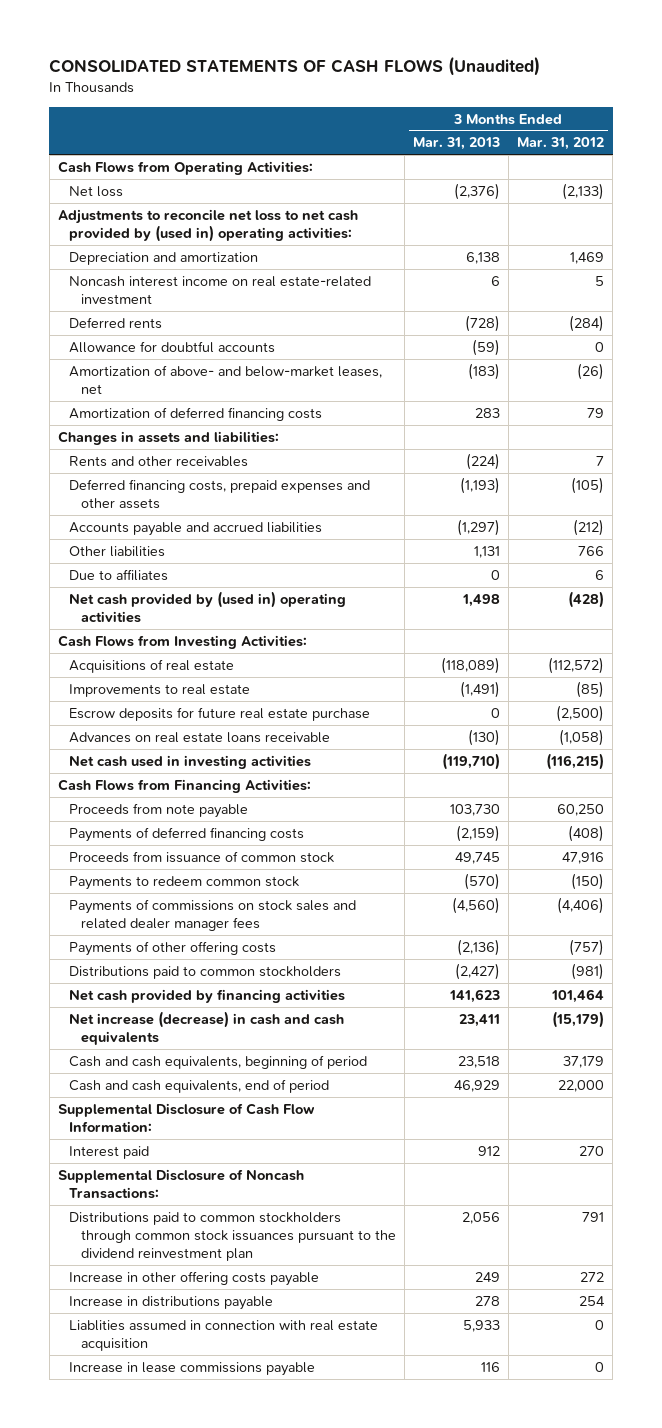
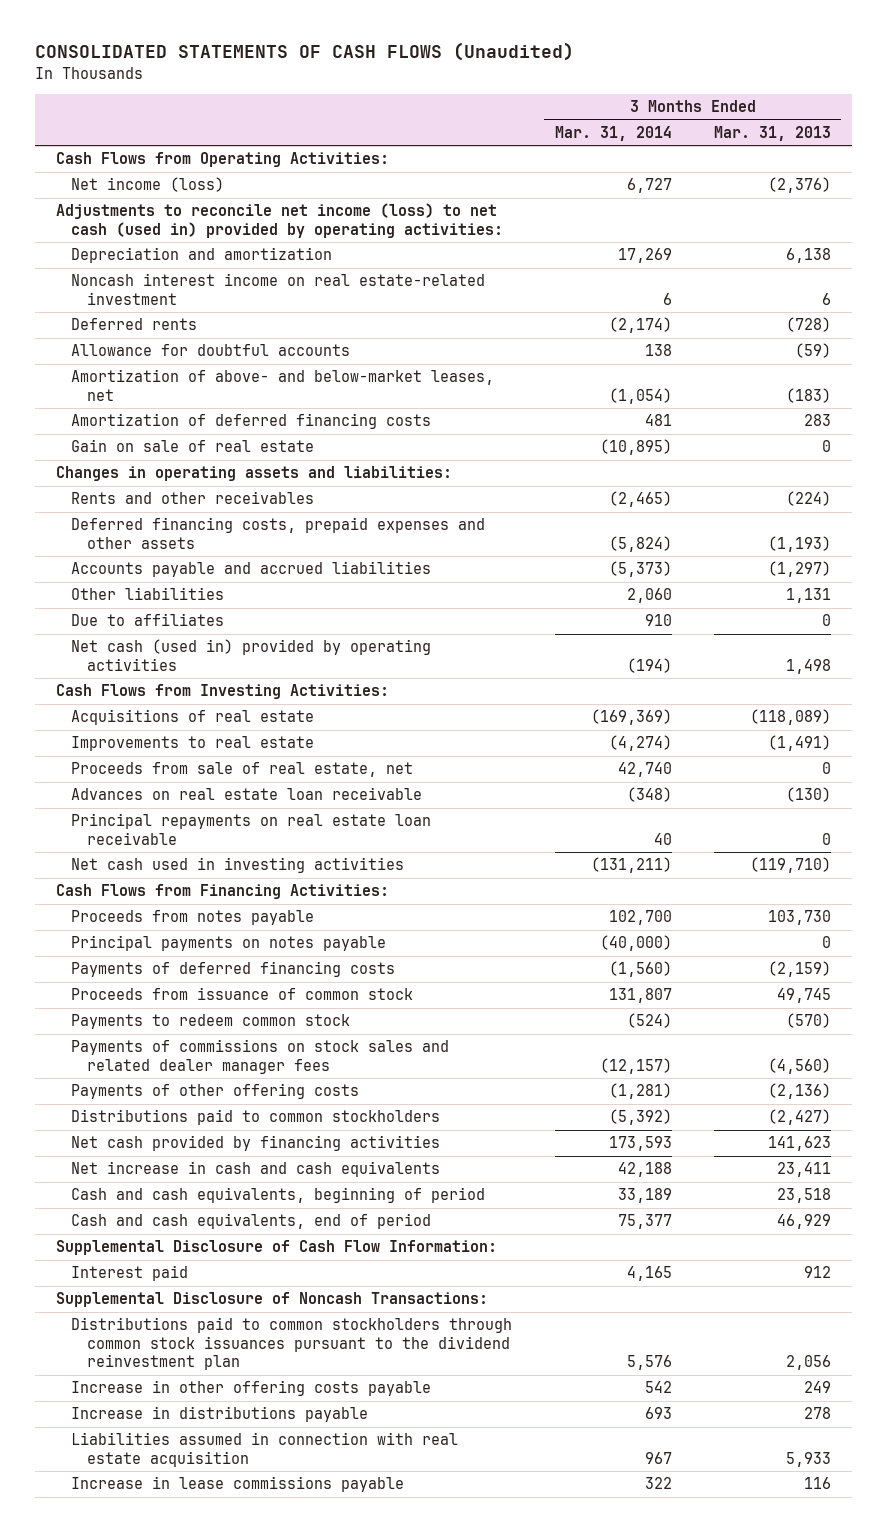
[517,137,605,151] Mar. 31, 2012 -> none
none -> [554,125,672,141] Mar. 31, 2014
[69,185,124,197] Net loss -> [71,177,225,193] Net income (loss)
[58,208,359,242] Adjustments to reconcile net loss to net cash provided by (used in) operating activities: -> [55,203,504,238] Adjustments to reconcile net income (loss) to net cash (used in) provided by operating activities:
none -> [71,439,315,453] Gain on sale of real estate
[58,430,280,445] Changes in assets and liabilities: -> [55,466,452,482] Changes in operating assets and liabilities:
[69,590,347,623] Net cash provided by (used in) operating activities -> [71,639,432,671] Net cash (used in) provided by operating activities
[69,706,371,721] Escrow deposits for future real estate purchase -> none
none -> [71,762,414,778] Proceeds from sale of real estate, net
[69,731,331,743] Advances on real estate loans receivable -> [71,787,423,801] Advances on real estate loan receivable
none -> [71,813,432,845] Principal repayments on real estate loan receivable
[69,802,249,818] Proceeds from note payable -> [71,910,315,926] Proceeds from notes payable
none -> [71,935,387,952] Principal payments on notes payable
[69,1010,345,1045] Net increase (decrease) in cash and cash equivalents -> [71,1161,441,1178] Net increase in cash and cash equivalents
[69,1319,379,1351] Liablities assumed in connection with real estate acquisition -> [71,1432,459,1467] Liabilities assumed in connection with real estate acquisition

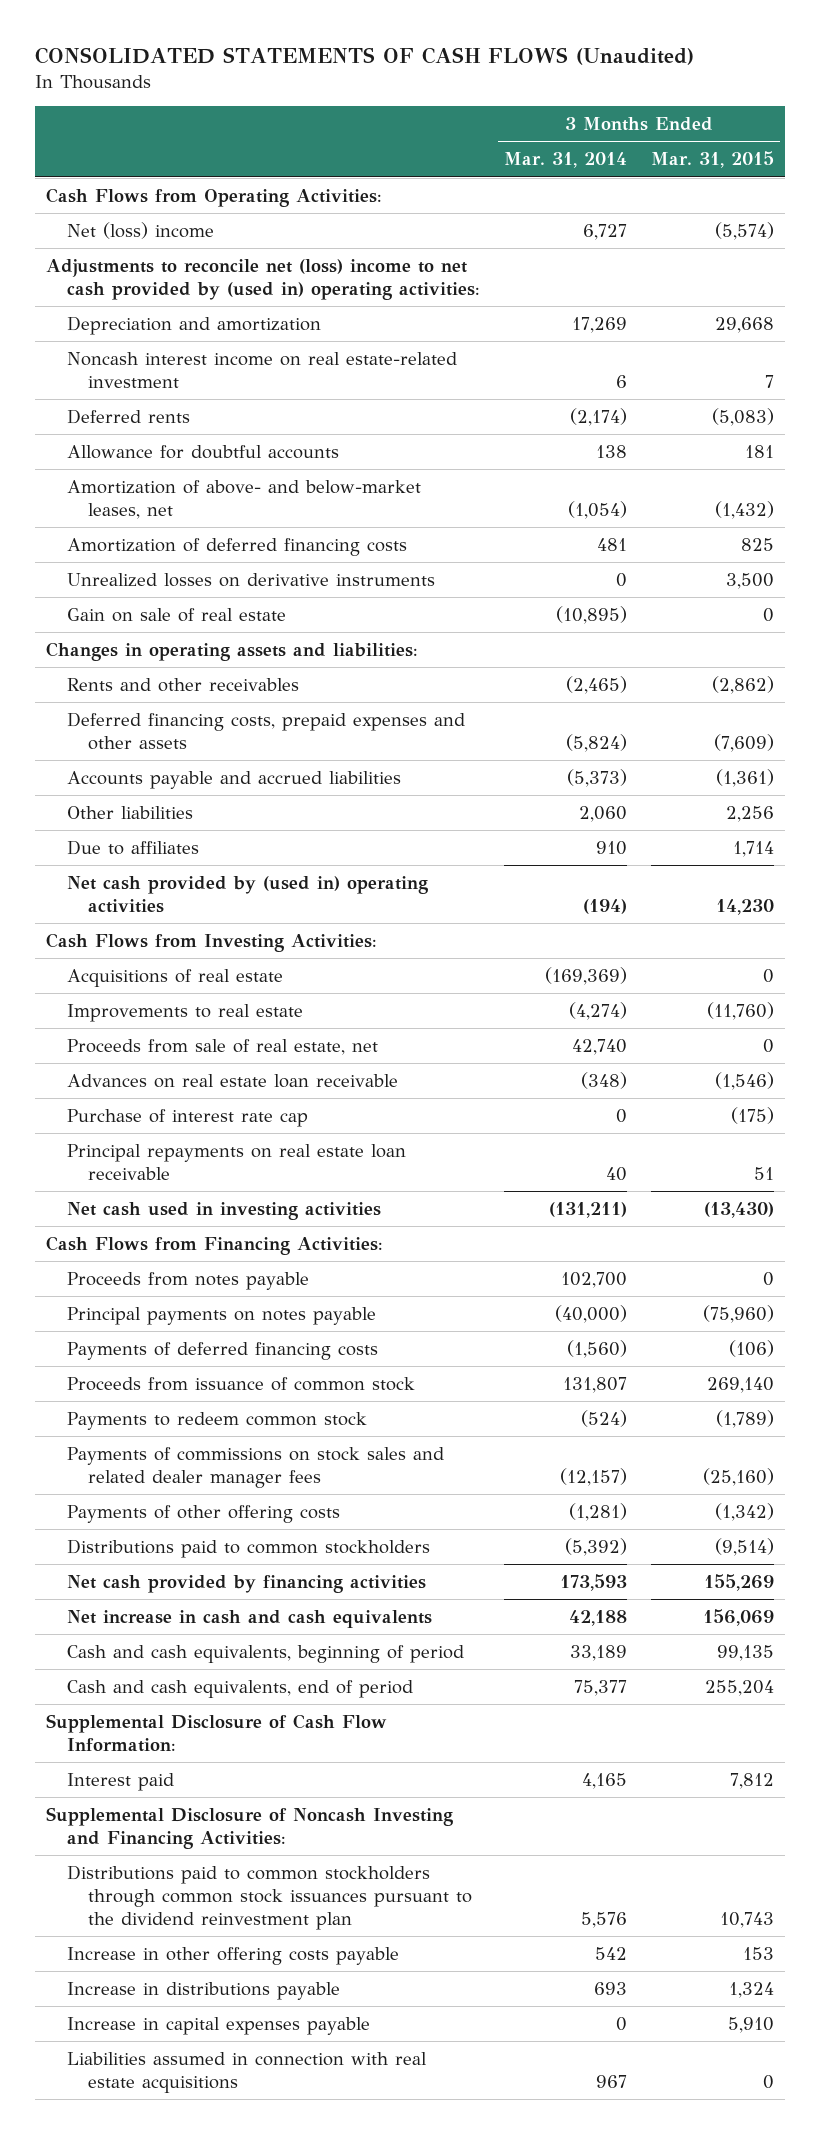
[713,125,831,141] Mar. 31, 2013 -> none
none -> [650,151,774,169] Mar. 31, 2015
[71,177,225,193] Net income (loss) -> [67,221,215,239] Net (loss) income
[55,203,504,238] Adjustments to reconcile net income (loss) to net cash (used in) provided by operating activities: -> [46,258,481,301] Adjustments to reconcile net (loss) income to net cash provided by (used in) operating activities:
none -> [67,572,436,587] Unrealized losses on derivative instruments
[71,639,432,671] Net cash (used in) provided by operating activities -> [67,875,429,914] Net cash provided by (used in) operating activities
none -> [67,1108,309,1127] Purchase of interest rate cap
[55,1292,488,1308] Supplemental Disclosure of Noncash Transactions: -> [46,1806,454,1850] Supplemental Disclosure of Noncash Investing and Financing Activities:
[71,1476,405,1493] Increase in lease commissions payable -> none
none -> [67,2016,371,2035] Increase in capital expenses payable
[71,1432,459,1467] Liabilities assumed in connection with real estate acquisition -> [67,2051,428,2094] Liabilities assumed in connection with real estate acquisitions

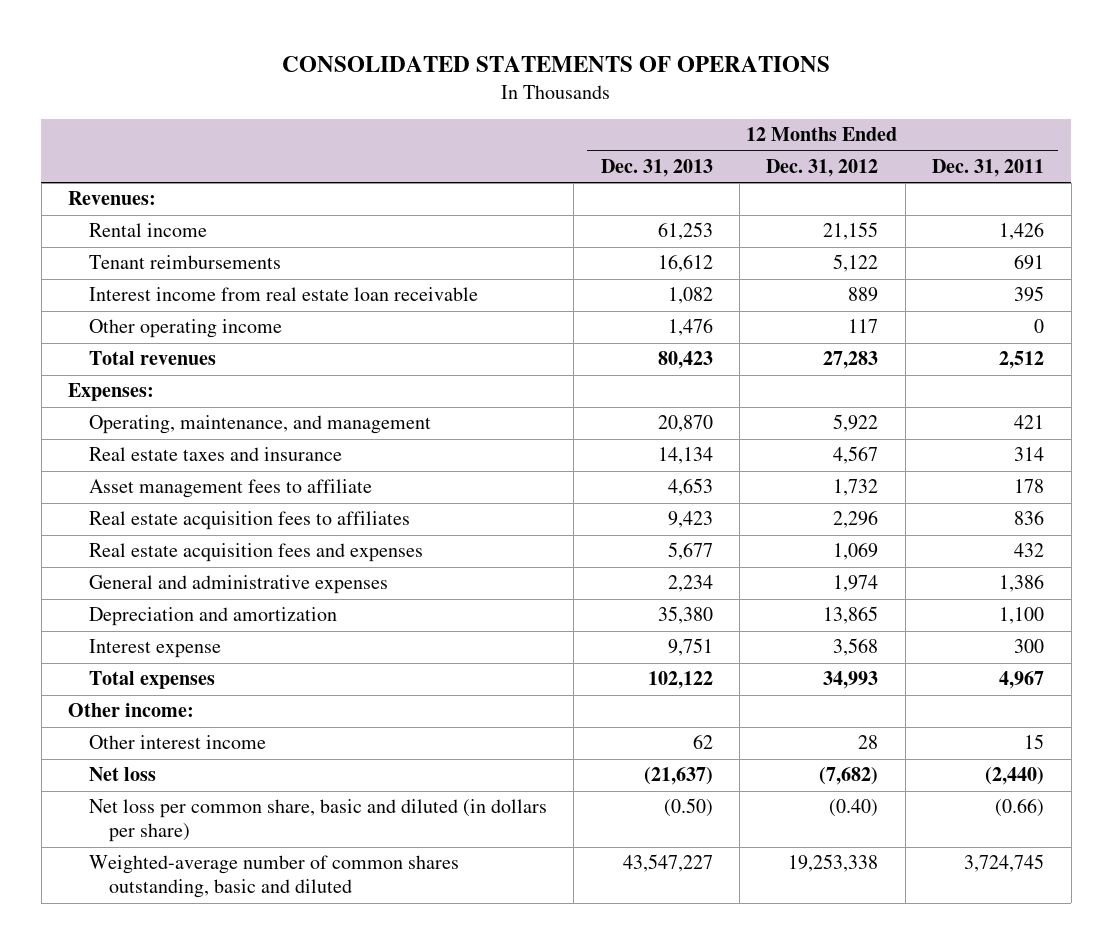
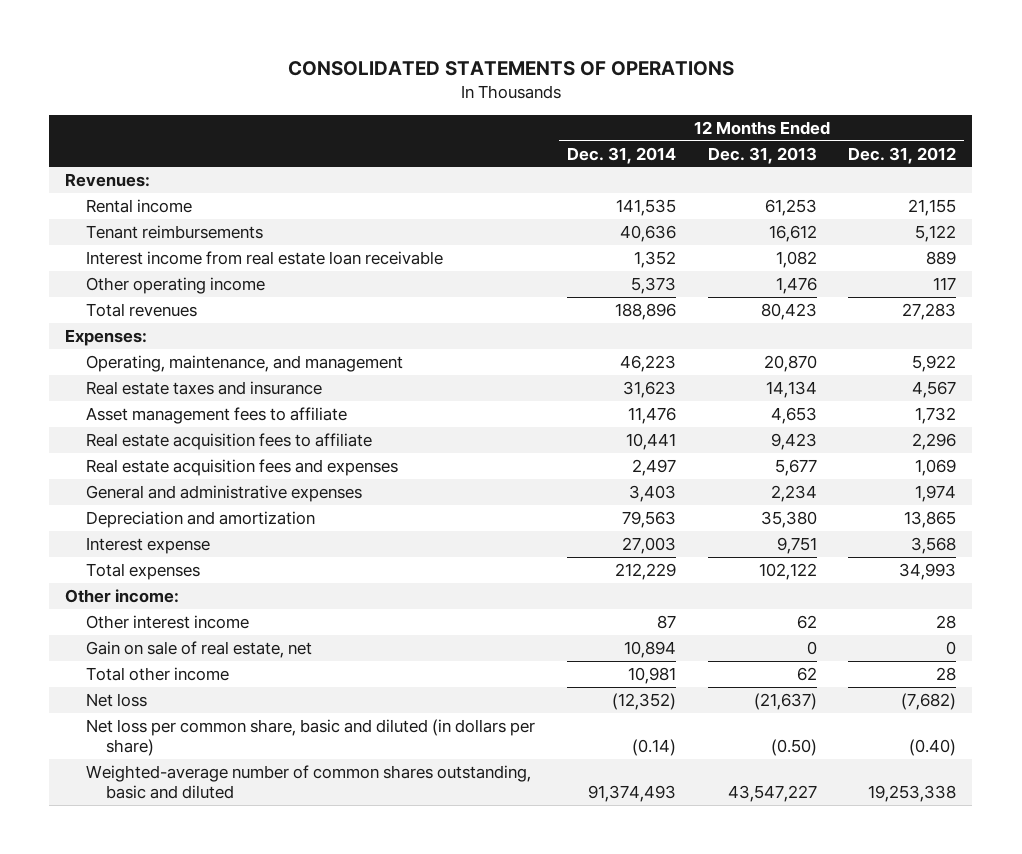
[932,158,1045,177] Dec. 31, 2011 -> none
none -> [566,146,676,164] Dec. 31, 2014
[88,511,410,531] Real estate acquisition fees to affiliates -> [85,432,372,450] Real estate acquisition fees to affiliate
none -> [85,640,312,658] Gain on sale of real estate, net
none -> [85,666,229,681] Total other income

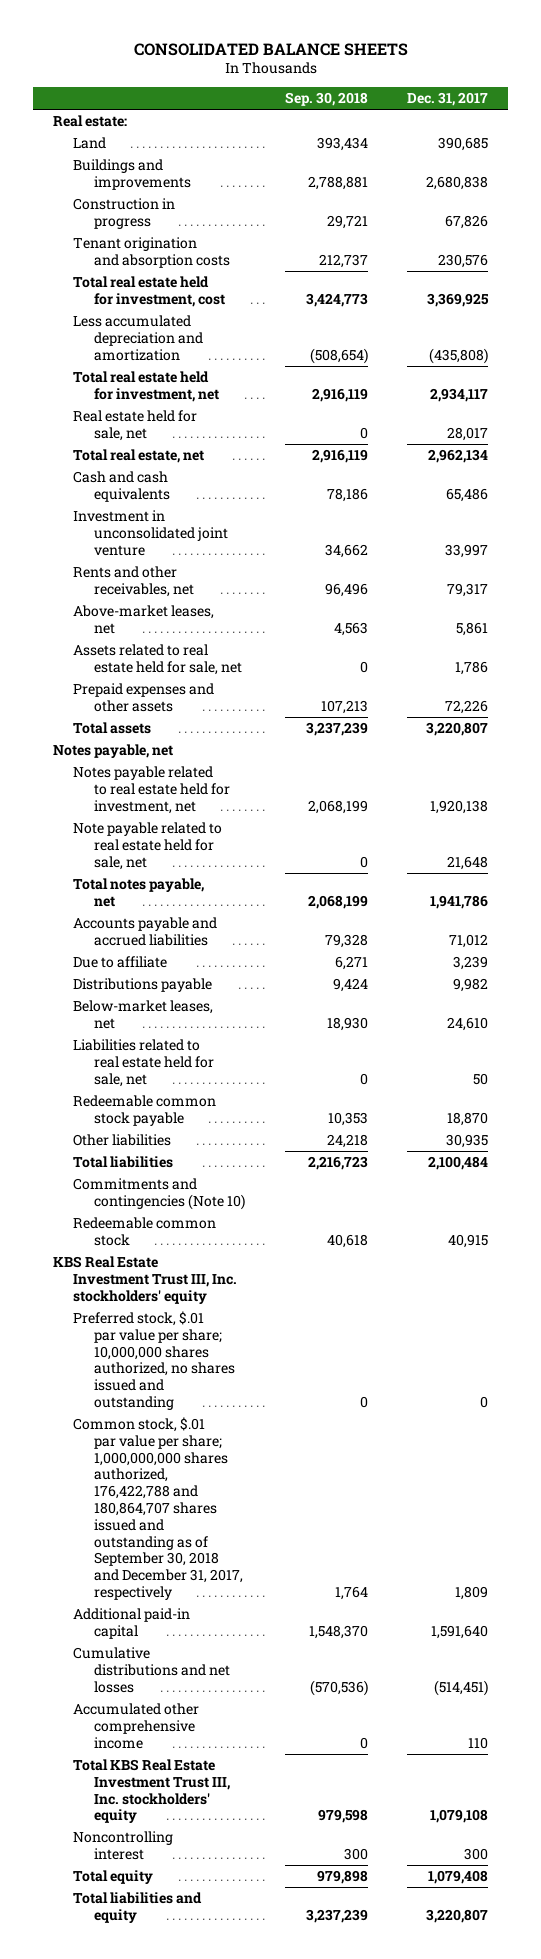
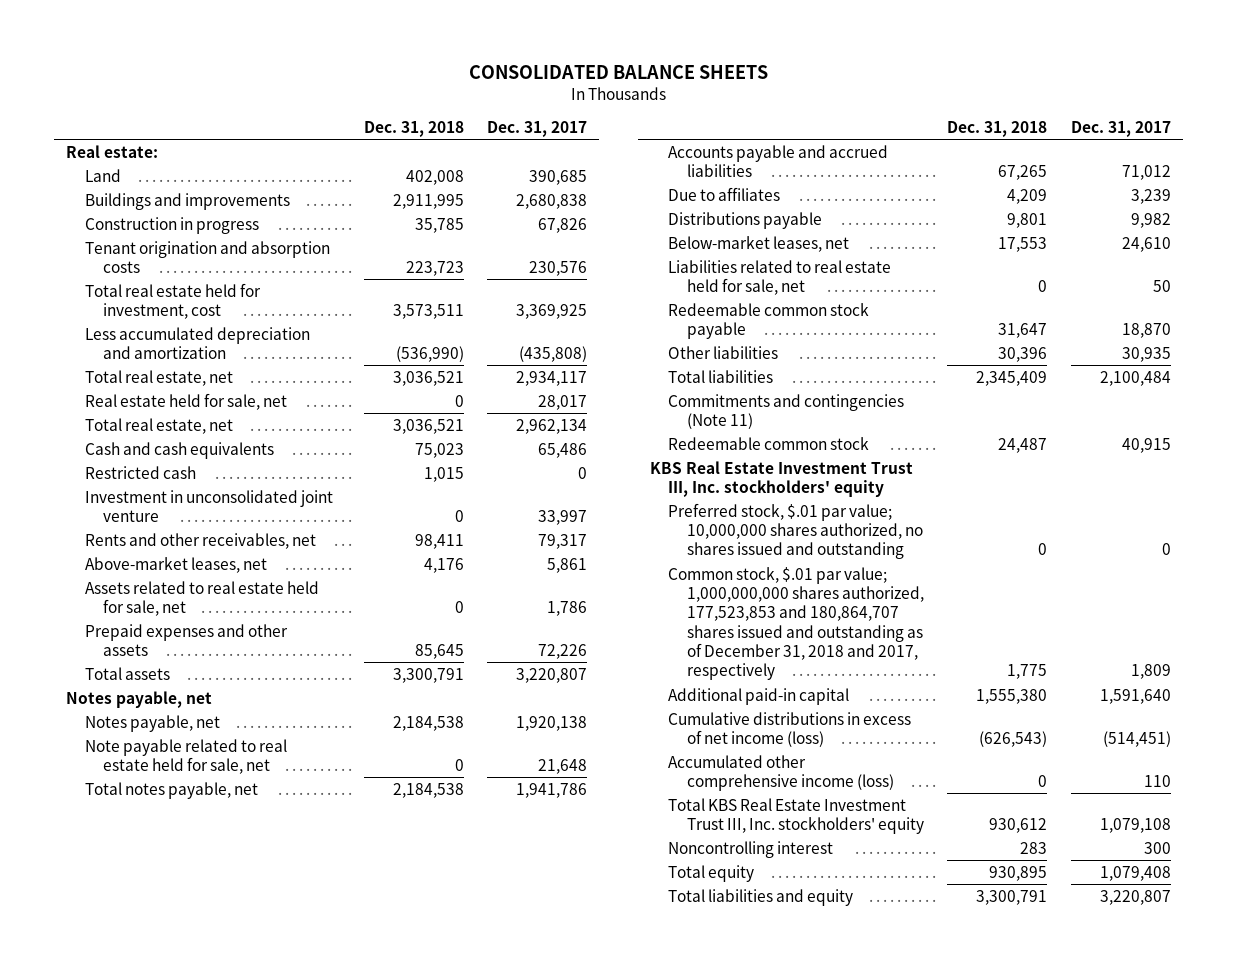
[284,92,368,107] Sep. 30, 2018 -> none
none -> [363,120,464,137] Dec. 31, 2018
[73,371,219,402] Total real estate held for investment, net -> [84,369,233,386] Total real estate, net
none -> [84,465,196,479] Restricted cash
[73,766,230,814] Notes payable related to real estate held for investment, net -> [84,714,220,732] Notes payable, net
[73,956,168,969] Due to affiliate -> [668,186,781,201] Due to affiliates
[73,1178,245,1210] Commitments and contingencies (Note 10) -> [668,393,905,430] Commitments and contingencies (Note 11)
[73,1311,235,1410] Preferred stock, $.01 par value per share; 10,000,000 shares authorized, no shares issued and outstanding -> [668,502,923,560] Preferred stock, $.01 par value; 10,000,000 shares authorized, no shares issued and outstanding
[73,1417,243,1600] Common stock, $.01 par value per share; 1,000,000,000 shares authorized, 176,422,788 and 180,864,707 shares issued and outstanding as of September 30, 2018 and December 31, 2017, respectively -> [668,566,924,681] Common stock, $.01 par value; 1,000,000,000 shares authorized, 177,523,853 and 180,864,707 shares issued and outstanding as of December 31, 2018 and 2017, respectively
[73,1647,230,1693] Cumulative distributions and net losses -> [668,711,912,748] Cumulative distributions in excess of net income (loss)
[73,1703,200,1749] Accumulated other comprehensive income -> [668,754,894,792] Accumulated other comprehensive income (loss)

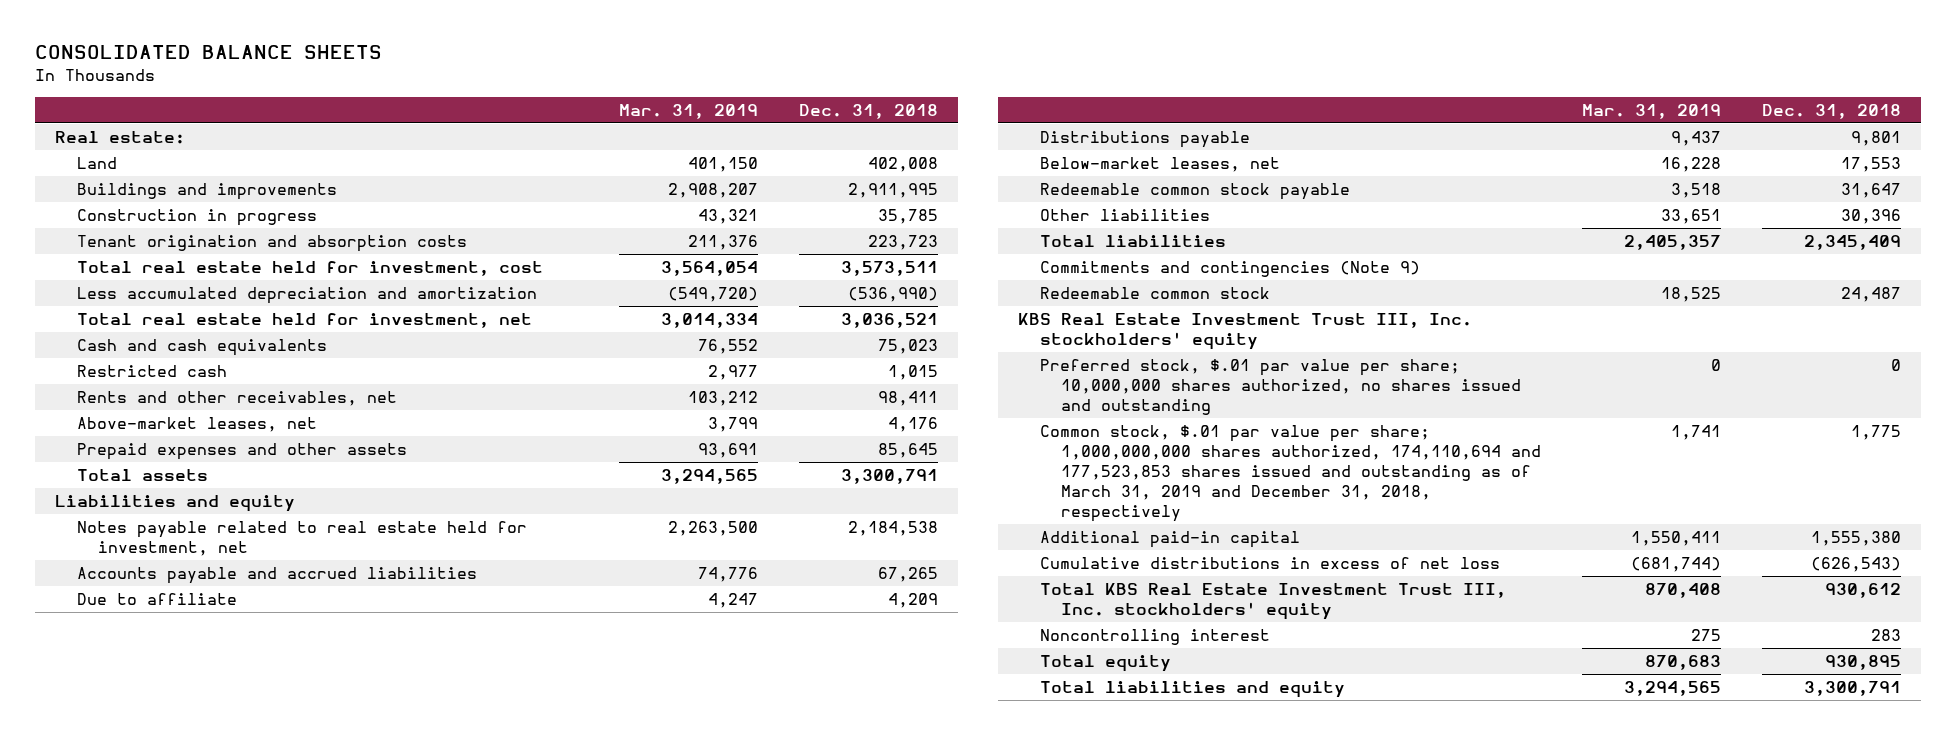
[487,120,588,137] Dec. 31, 2017 -> none
none -> [618,103,758,119] Mar. 31, 2019
[84,392,287,410] Real estate held for sale, net -> none
[84,417,233,434] Total real estate, net -> none
[84,369,233,386] Total real estate, net -> [76,312,532,328] Total real estate held for investment, net
[84,489,333,523] Investment in unconsolidated joint venture -> none
[84,580,319,617] Assets related to real estate held for sale, net -> none
[66,690,213,708] Notes payable, net -> none
[84,714,220,732] Notes payable, net -> none
[84,738,287,775] Note payable related to real estate held for sale, net -> none
none -> [55,494,296,512] Liabilities and equity
[84,781,258,799] Total notes payable, net -> [76,520,527,557] Notes payable related to real estate held for investment, net
[668,186,781,201] Due to affiliates -> [76,592,237,605] Due to affiliate
[668,259,892,296] Liabilities related to real estate held for sale, net -> none
[668,393,905,430] Commitments and contingencies (Note 11) -> [1039,260,1420,277] Commitments and contingencies (Note 9)
[668,502,923,560] Preferred stock, $.01 par value; 10,000,000 shares authorized, no shares issued and outstanding -> [1039,358,1522,416] Preferred stock, $.01 par value per share; 10,000,000 shares authorized, no shares issued and outstanding
[668,566,924,681] Common stock, $.01 par value; 1,000,000,000 shares authorized, 177,523,853 and 180,864,707 shares issued and outstanding as of December 31, 2018 and 2017, respectively -> [1039,424,1542,523] Common stock, $.01 par value per share; 1,000,000,000 shares authorized, 174,110,694 and 177,523,853 shares issued and outstanding as of March 31, 2019 and December 31, 2018, respectively
[668,754,894,792] Accumulated other comprehensive income (loss) -> none
[668,711,912,748] Cumulative distributions in excess of net income (loss) -> [1039,556,1500,569] Cumulative distributions in excess of net loss

